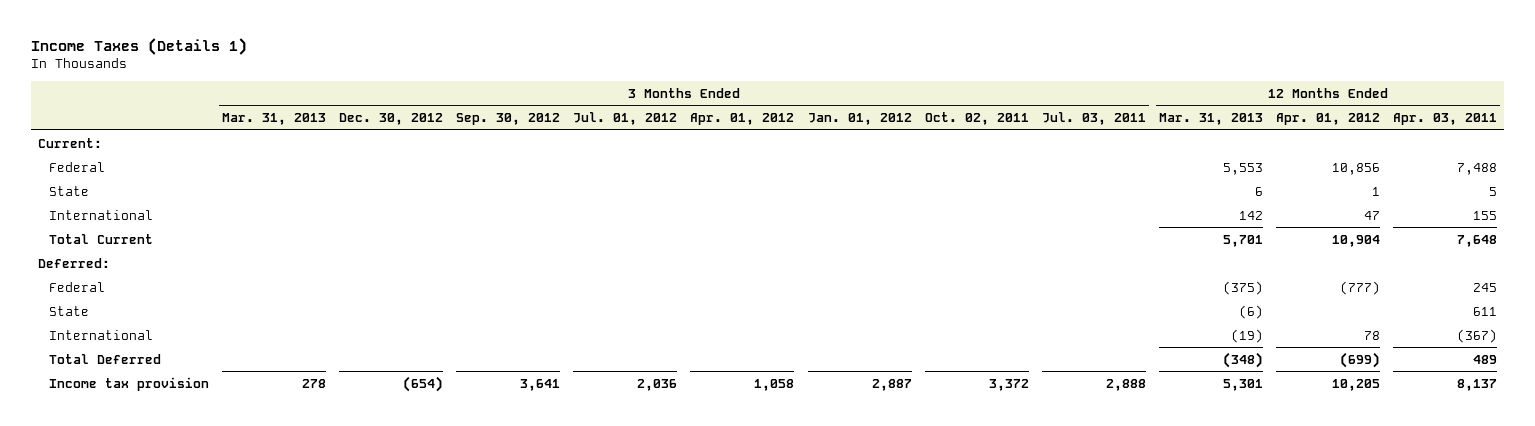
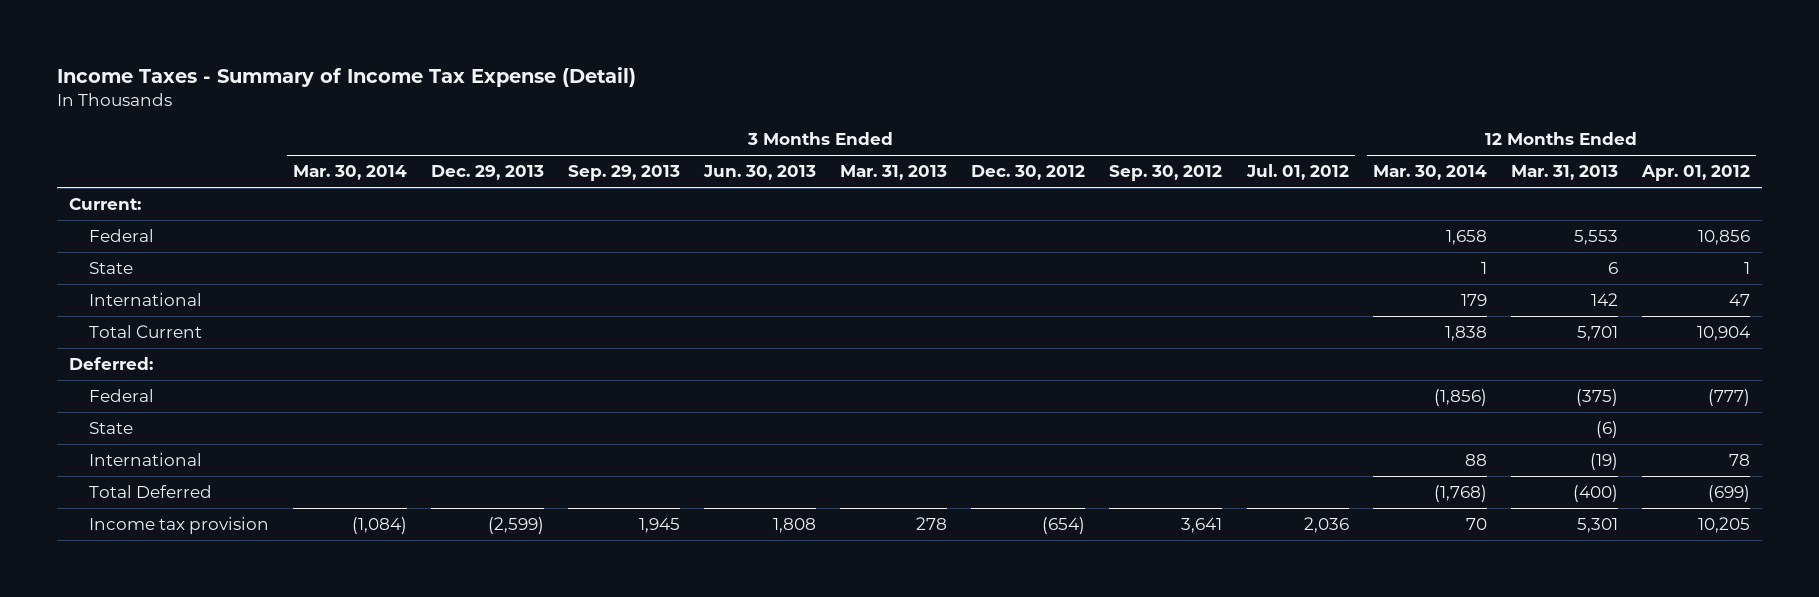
[31,37,248,55] Income Taxes (Details 1) -> [56,67,636,88] Income Taxes - Summary of Income Tax Expense (Detail)
[690,113,795,126] Apr. 01, 2012 -> none
[807,113,912,126] Jan. 01, 2012 -> none
[924,112,1029,126] Oct. 02, 2011 -> none
[1041,112,1146,126] Jul. 03, 2011 -> none
[1392,113,1497,126] Apr. 03, 2011 -> none
none -> [293,165,408,181] Mar. 30, 2014
none -> [431,165,545,181] Dec. 29, 2013
none -> [568,165,681,182] Sep. 29, 2013
none -> [703,165,817,181] Jun. 30, 2013
none -> [1372,165,1487,181] Mar. 30, 2014
[1222,351,1263,368] (348) -> [1572,484,1618,502] (400)

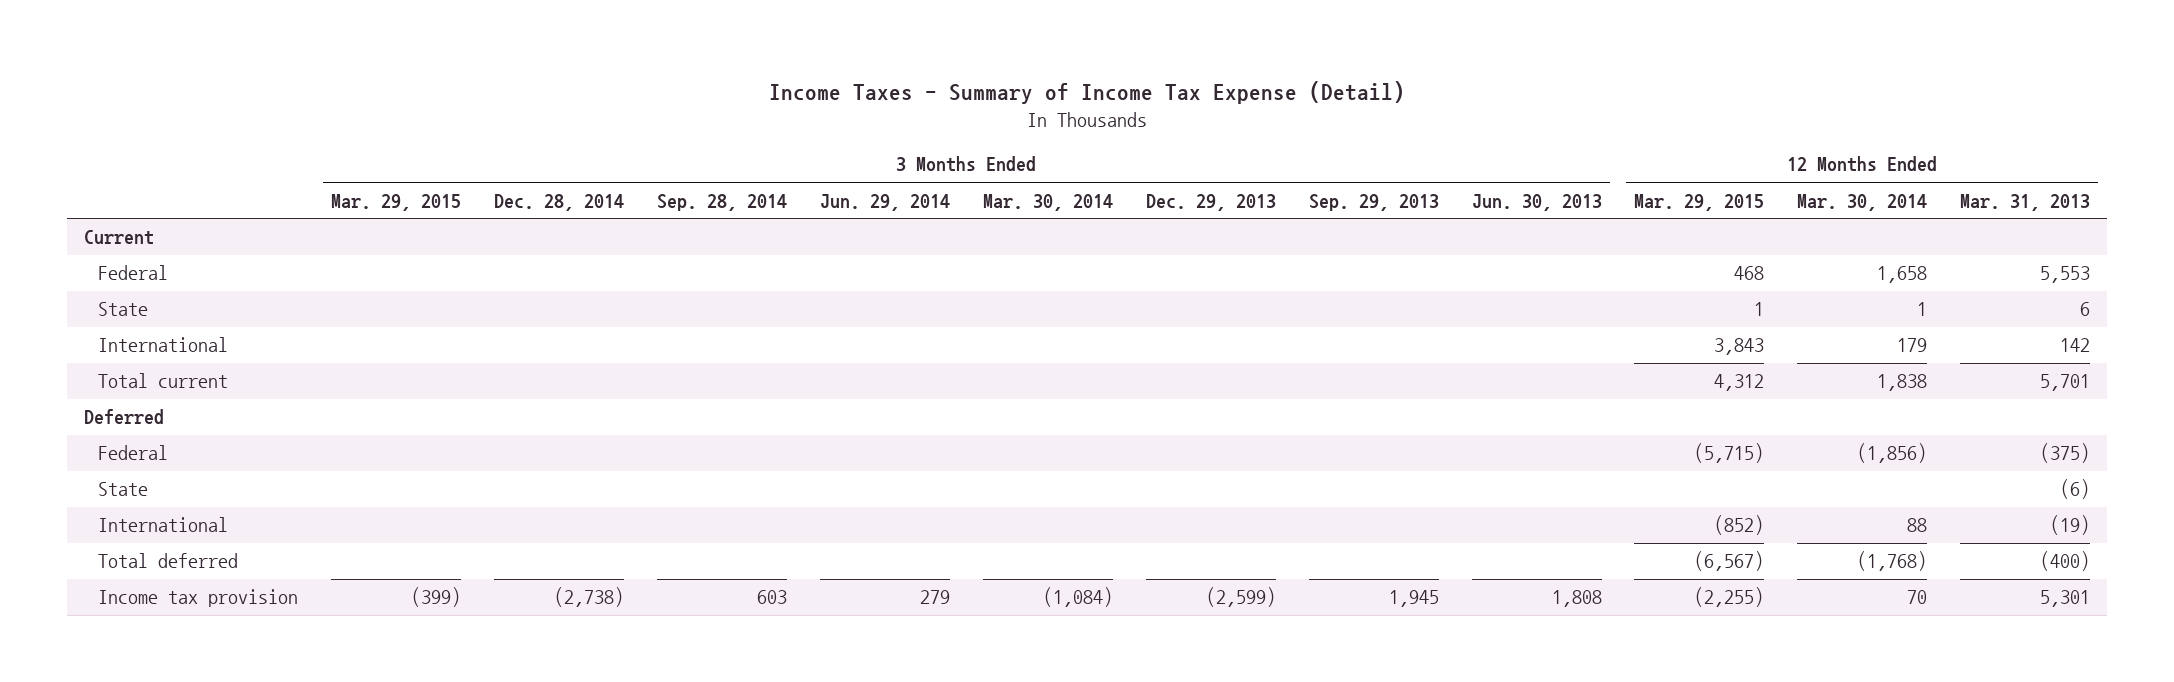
[840,165,948,181] Mar. 31, 2013 -> none
[971,165,1086,181] Dec. 30, 2012 -> none
[1109,165,1223,182] Sep. 30, 2012 -> none
[1245,164,1349,181] Jul. 01, 2012 -> none
[1640,165,1750,182] Apr. 01, 2012 -> none
none -> [331,193,462,211] Mar. 29, 2015
none -> [494,193,625,211] Dec. 28, 2014
none -> [657,193,788,211] Sep. 28, 2014
none -> [819,193,950,211] Jun. 29, 2014
none -> [1634,193,1765,211] Mar. 29, 2015
[68,197,141,210] Current: -> [83,230,154,246] Current
[89,324,203,338] Total Current -> [98,373,229,389] Total current
[68,356,153,370] Deferred: -> [83,409,164,425] Deferred
[89,484,213,498] Total Deferred -> [98,553,239,569] Total deferred

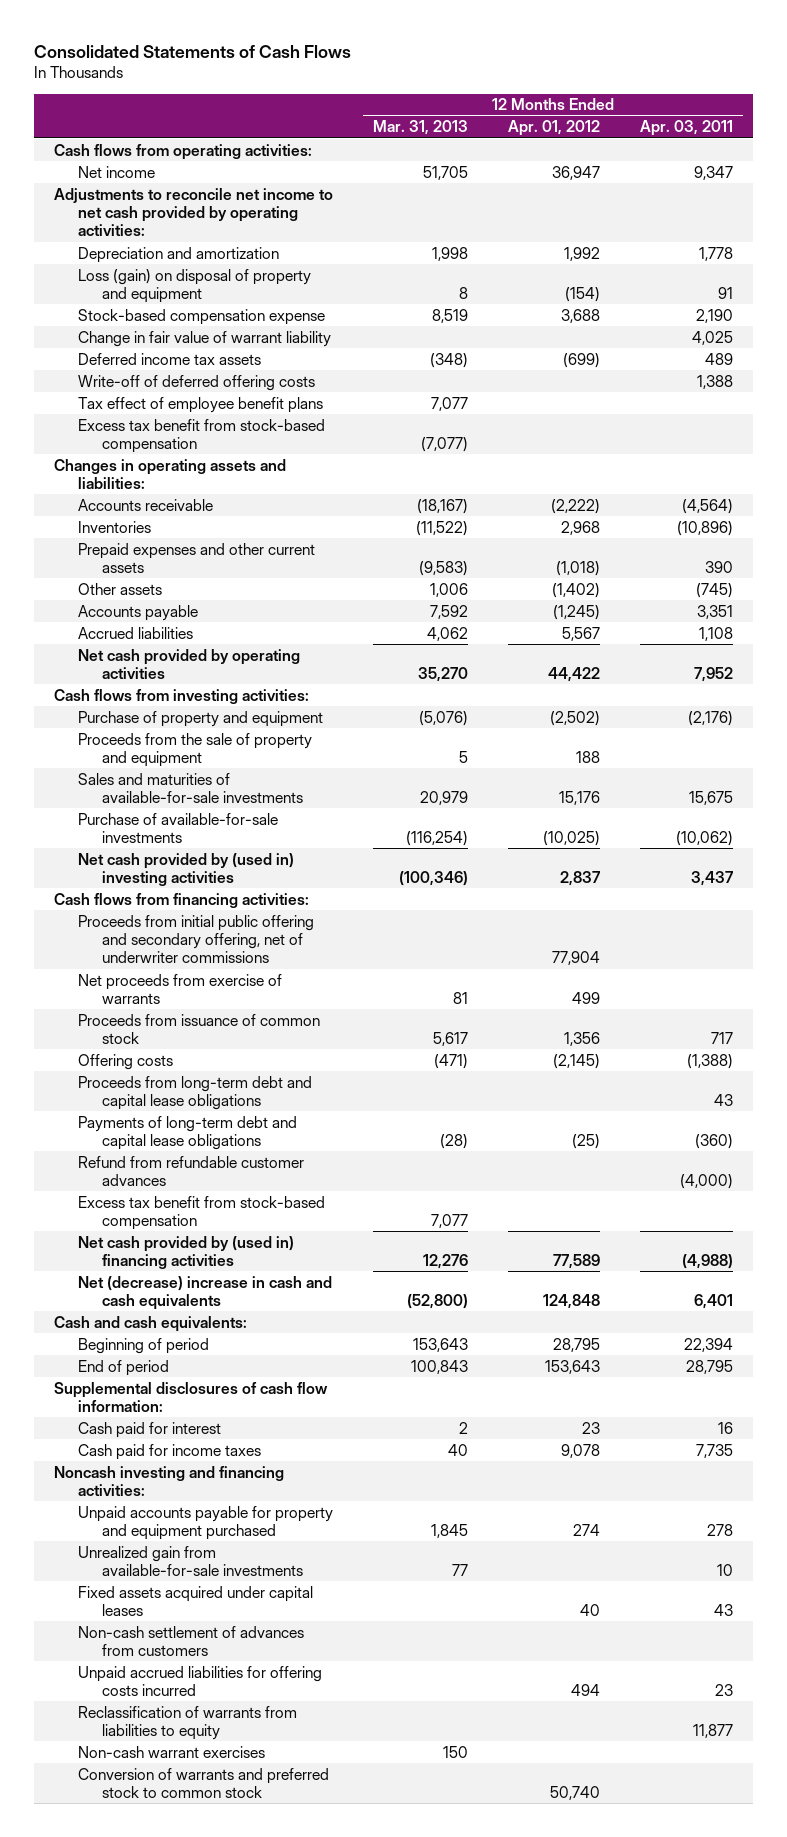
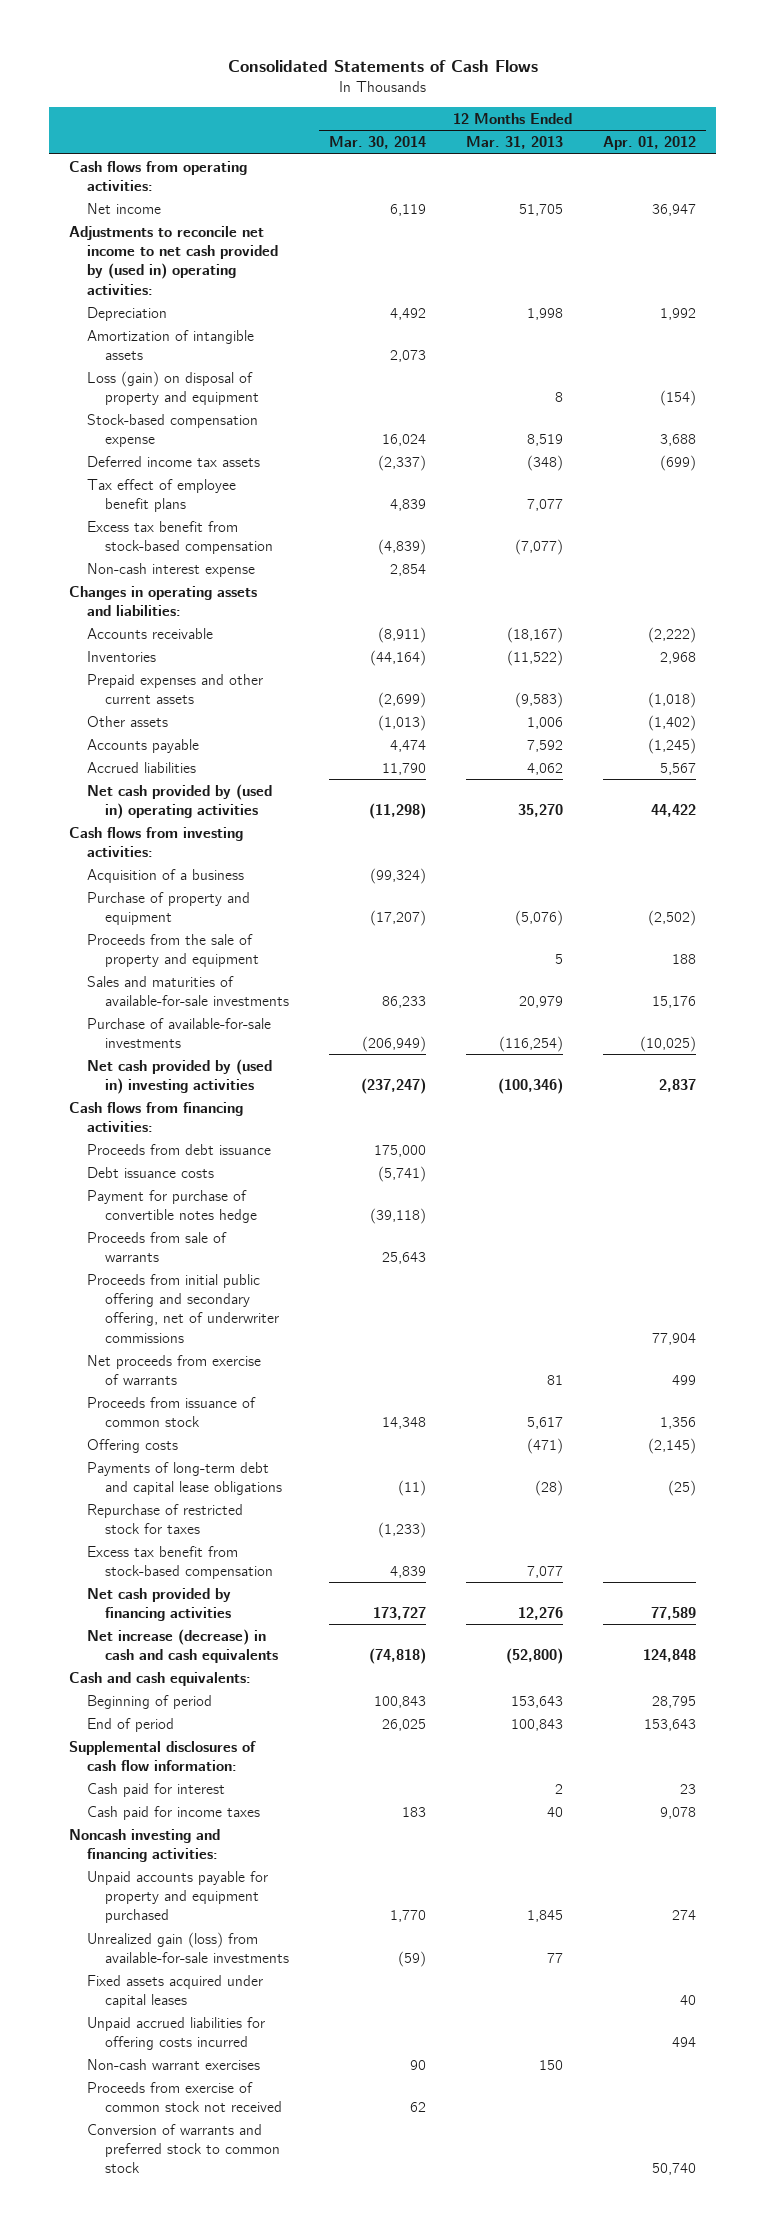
[639,120,733,137] Apr. 03, 2011 -> none
none -> [329,136,427,150] Mar. 30, 2014
[54,187,334,237] Adjustments to reconcile net income to net cash provided by operating activities: -> [69,225,279,295] Adjustments to reconcile net income to net cash provided by (used in) operating activities:
[78,246,280,263] Depreciation and amortization -> [87,306,168,321] Depreciation
none -> [87,329,255,361] Amortization of intangible assets
[78,330,332,347] Change in fair value of warrant liability -> none
[78,374,316,391] Write-off of deferred offering costs -> none
none -> [87,562,256,577] Non-cash interest expense
[78,648,301,679] Net cash provided by operating activities -> [87,783,273,820] Net cash provided by (used in) operating activities
none -> [87,868,245,883] Acquisition of a business
none -> [87,1143,272,1155] Proceeds from debt issuance
none -> [87,1166,215,1178] Debt issuance costs
none -> [87,1189,258,1224] Payment for purchase of convertible notes hedge
none -> [87,1231,228,1263] Proceeds from sale of warrants
[78,1075,313,1110] Proceeds from long-term debt and capital lease obligations -> none
[78,1155,305,1186] Refund from refundable customer advances -> none
none -> [87,1503,244,1535] Repurchase of restricted stock for taxes
[78,1235,295,1269] Net cash provided by (used in) financing activities -> [87,1587,232,1622] Net cash provided by financing activities
[78,1275,333,1310] Net (decrease) increase in cash and cash equivalents -> [87,1628,279,1664] Net increase (decrease) in cash and cash equivalents
[78,1545,304,1576] Unrealized gain from available-for-sale investments -> [87,1931,290,1964] Unrealized gain (loss) from available-for-sale investments
[78,1625,305,1656] Non-cash settlement of advances from customers -> none
[78,1705,298,1740] Reclassification of warrants from liabilities to equity -> none
none -> [87,2081,283,2113] Proceeds from exercise of common stock not received

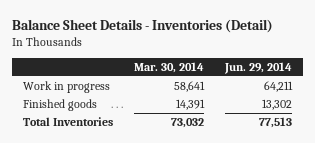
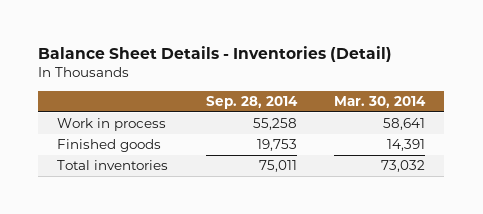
[224,61,293,74] Jun. 29, 2014 -> none
none -> [205,96,298,110] Sep. 28, 2014
[22,80,110,93] Work in progress -> [57,118,167,132] Work in process
[22,116,113,126] Total Inventories -> [57,160,169,171] Total inventories

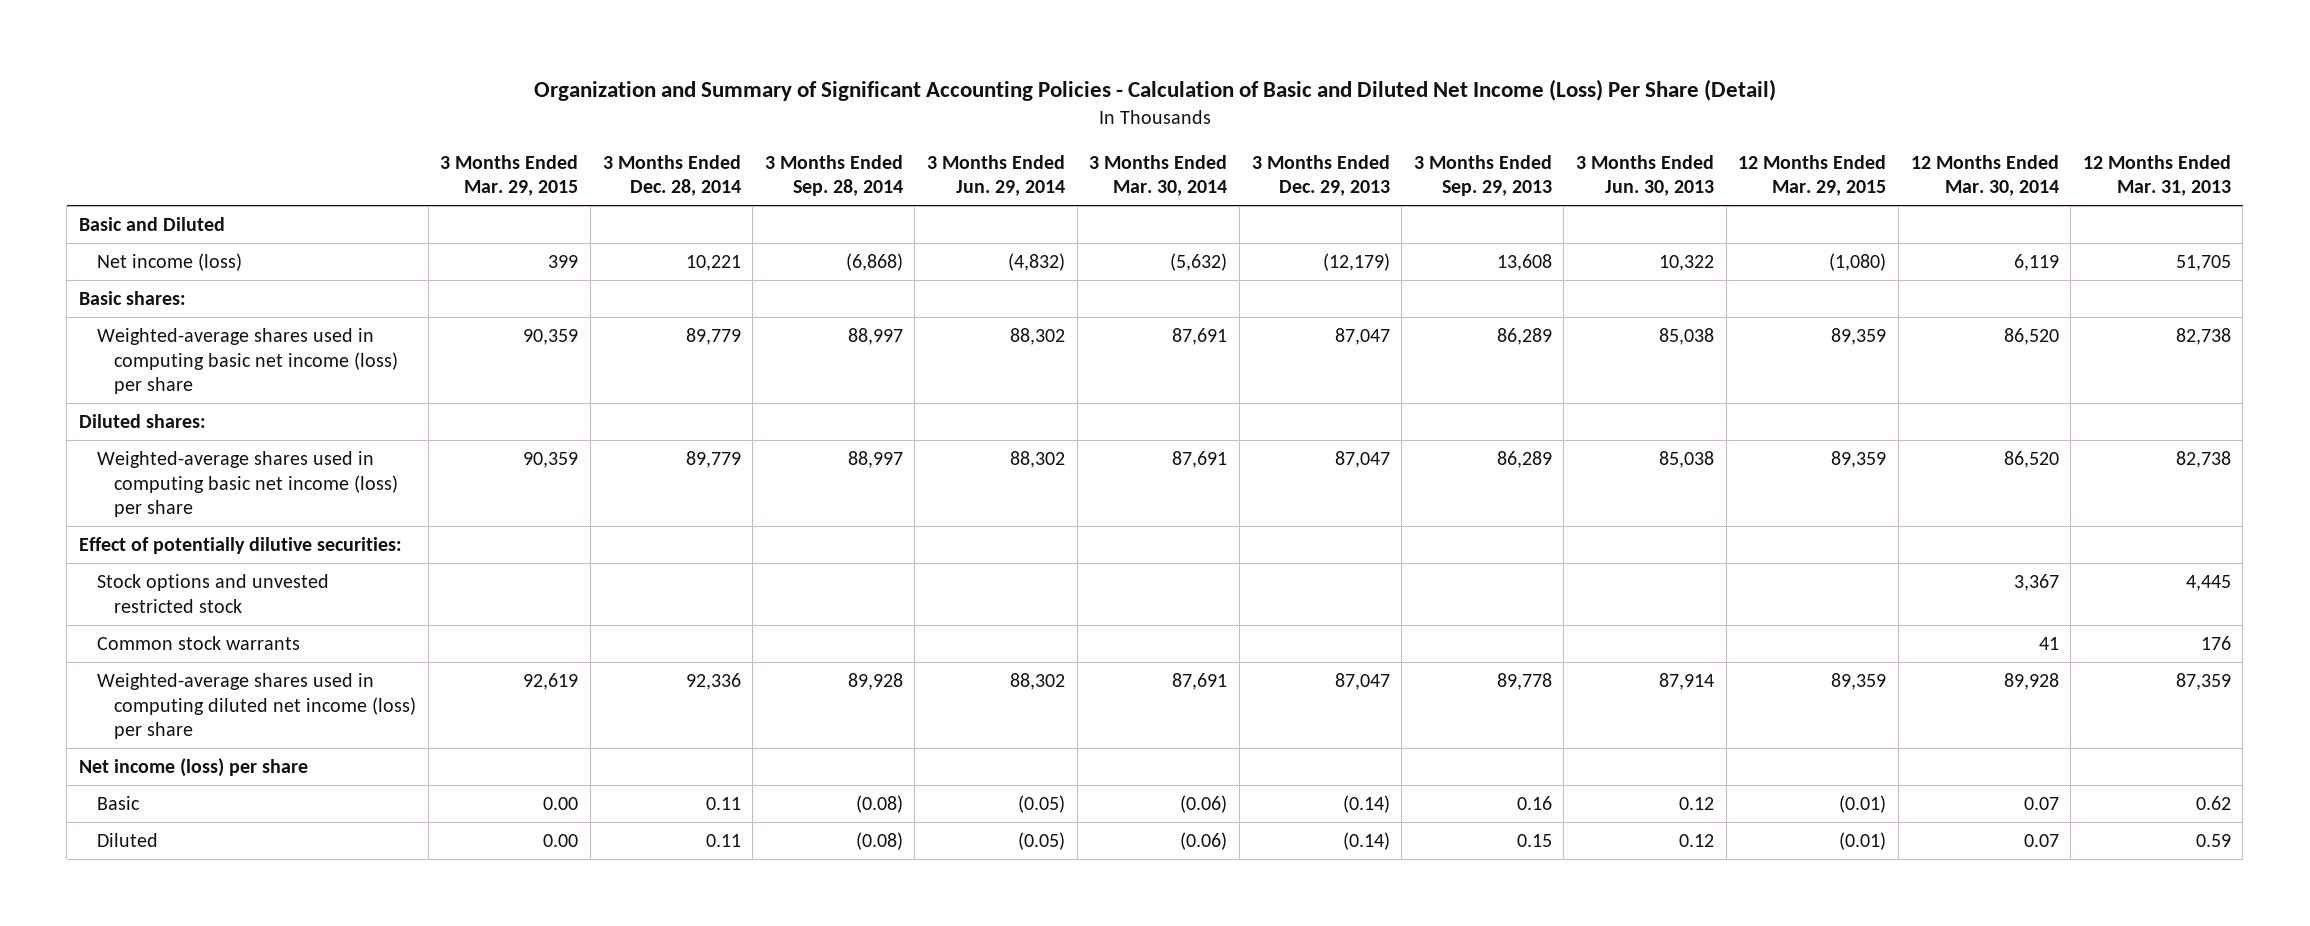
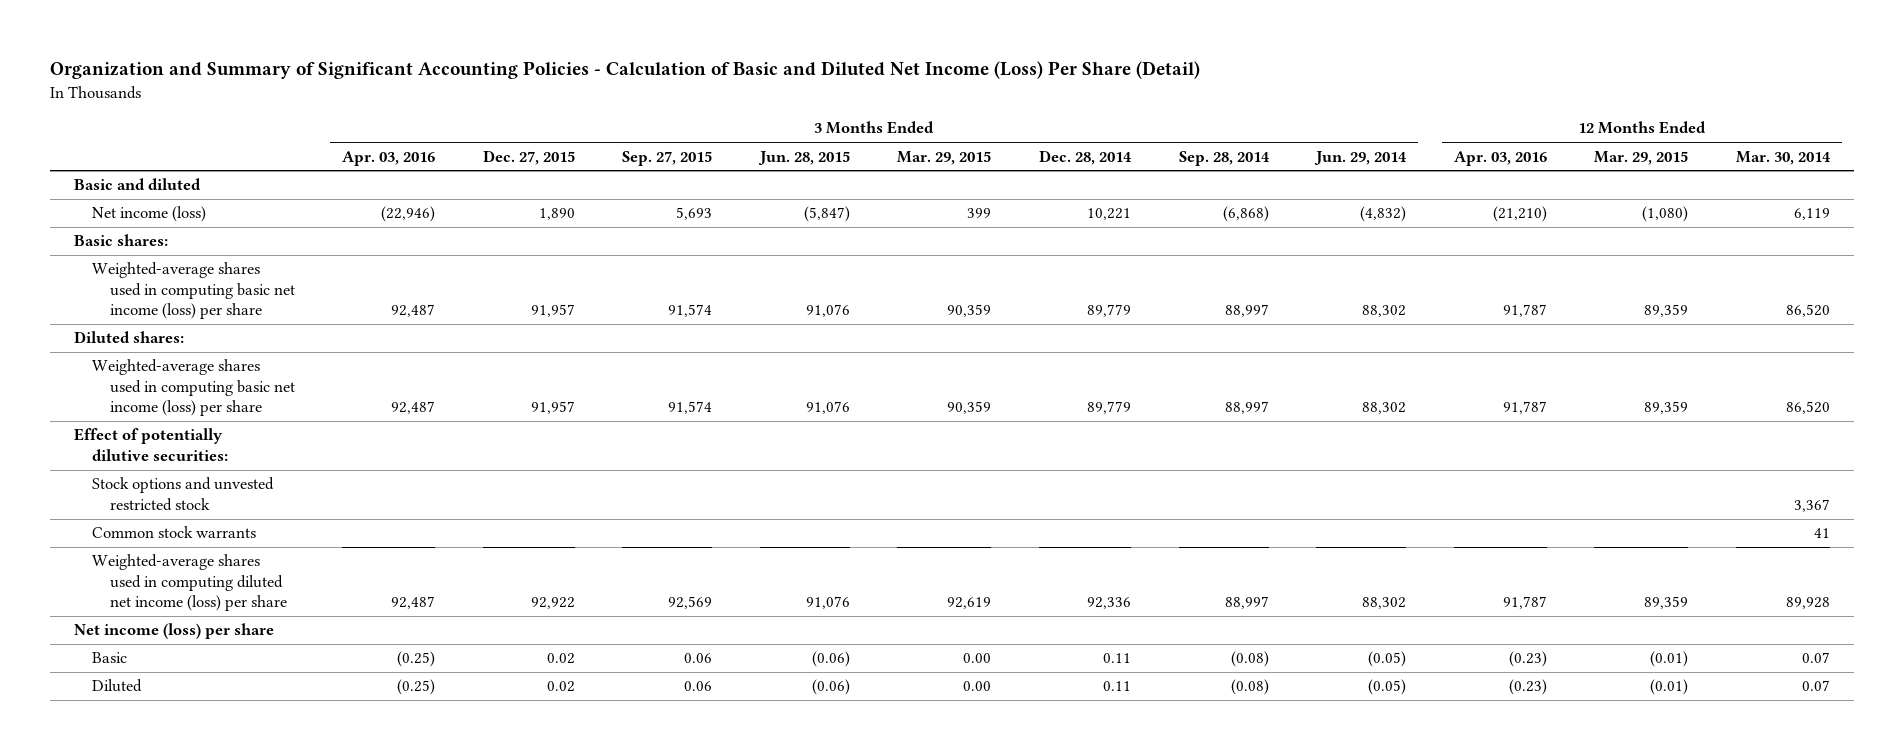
[1089,154,1228,197] 3 Months Ended Mar. 30, 2014 -> none
[1251,154,1390,197] 3 Months Ended Dec. 29, 2013 -> none
[1413,154,1552,197] 3 Months Ended Sep. 29, 2013 -> none
[1576,154,1715,197] 3 Months Ended Jun. 30, 2013 -> none
[2082,154,2231,197] 12 Months Ended Mar. 31, 2013 -> none
none -> [342,150,436,166] Apr. 03, 2016
none -> [482,149,575,165] Dec. 27, 2015
none -> [622,150,713,166] Sep. 27, 2015
none -> [757,150,850,165] Jun. 28, 2015
none -> [1453,150,1547,166] Apr. 03, 2016
[79,216,226,231] Basic and Diluted -> [73,178,201,191] Basic and diluted
[847,672,903,690] 89,928 -> [1224,596,1269,610] 88,997

